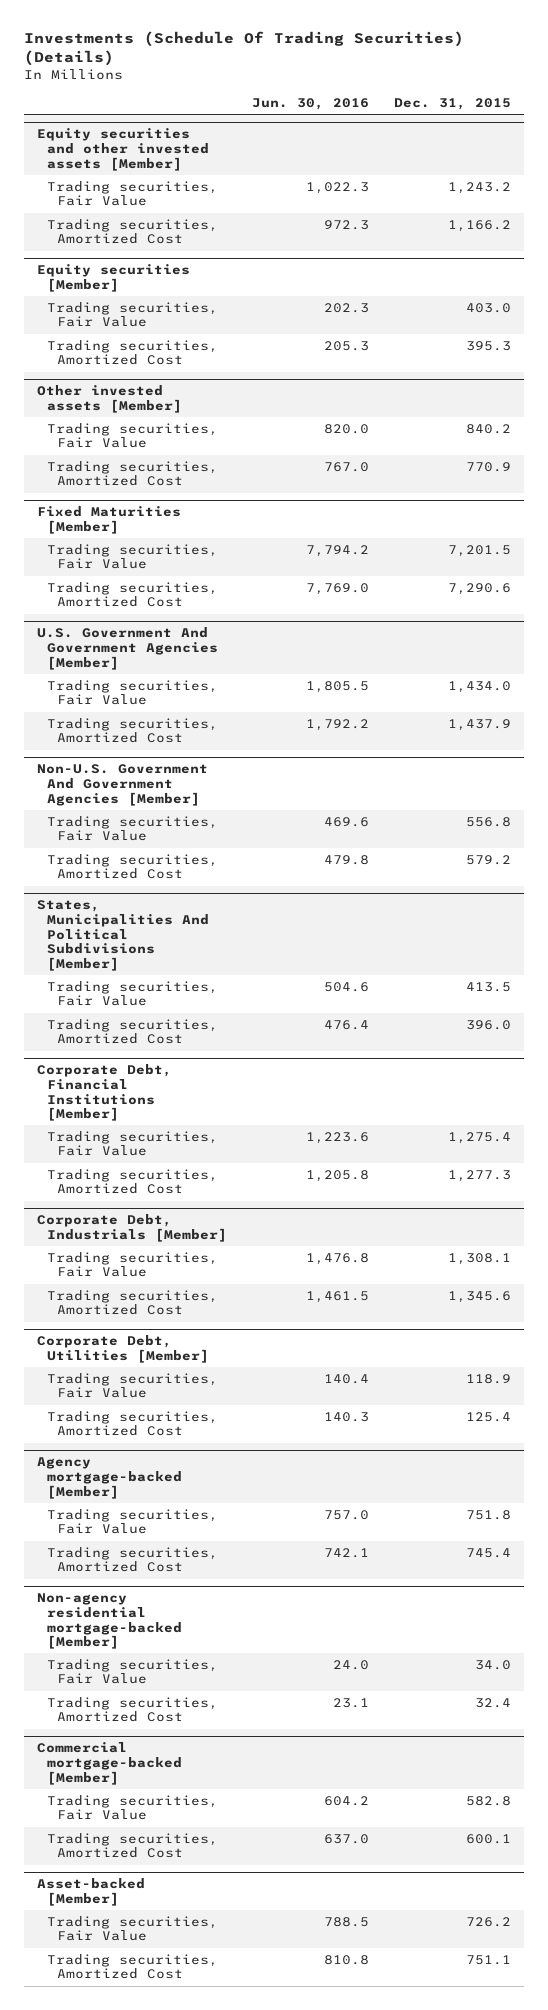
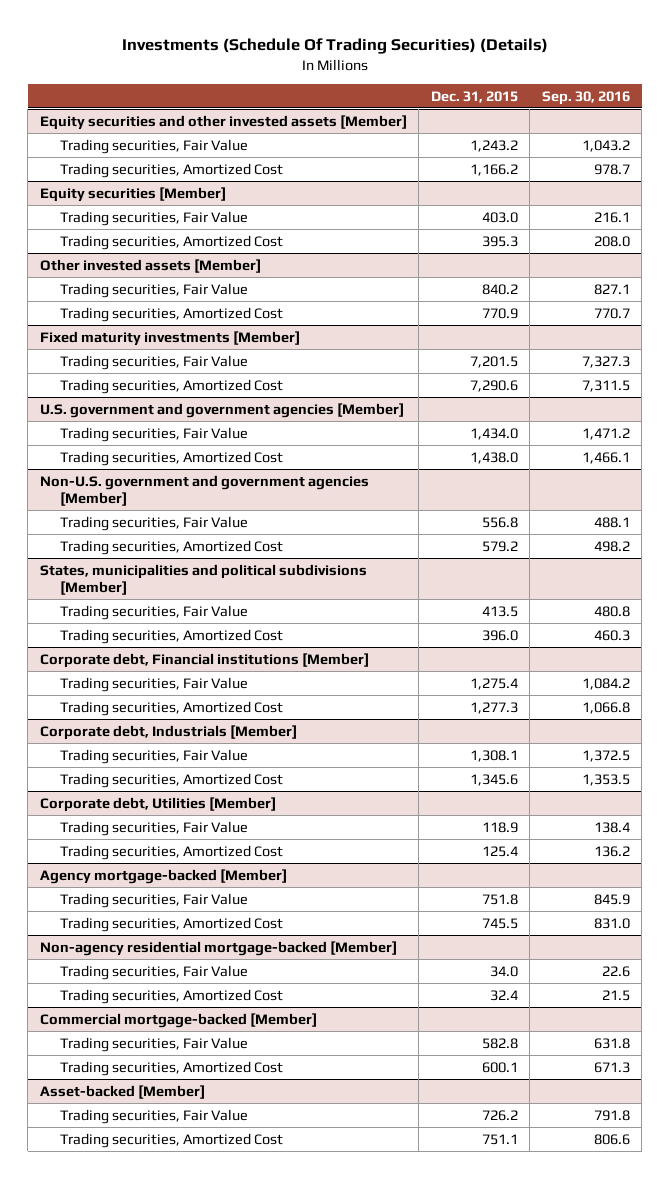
[251,98,369,111] Jun. 30, 2016 -> none
none -> [541,90,630,105] Sep. 30, 2016
[36,506,181,534] Fixed Maturities [Member] -> [39,330,300,346] Fixed maturity investments [Member]
[36,627,218,670] U.S. Government And Government Agencies [Member] -> [39,402,404,418] U.S. government and government agencies [Member]
[448,718,512,731] 1,437.9 -> [469,451,518,464] 1,438.0
[36,764,208,806] Non-U.S. Government And Government Agencies [Member] -> [39,474,369,507] Non-U.S. government and government agencies [Member]
[36,900,209,971] States, Municipalities And Political Subdivisions [Member] -> [39,563,367,596] States, municipalities and political subdivisions [Member]
[36,1064,172,1122] Corporate Debt, Financial Institutions [Member] -> [39,652,369,668] Corporate debt, Financial institutions [Member]
[36,1214,227,1242] Corporate Debt, Industrials [Member] -> [39,724,297,740] Corporate debt, Industrials [Member]
[36,1335,209,1363] Corporate Debt, Utilities [Member] -> [39,796,276,812] Corporate debt, Utilities [Member]
[466,1547,512,1558] 745.4 -> [481,917,518,929] 745.5

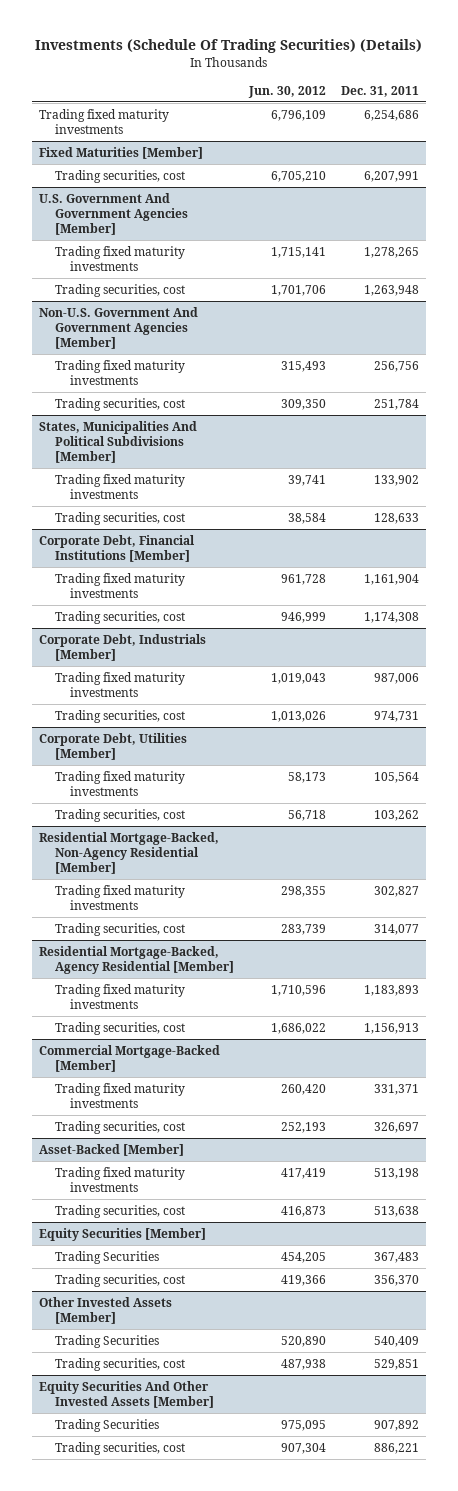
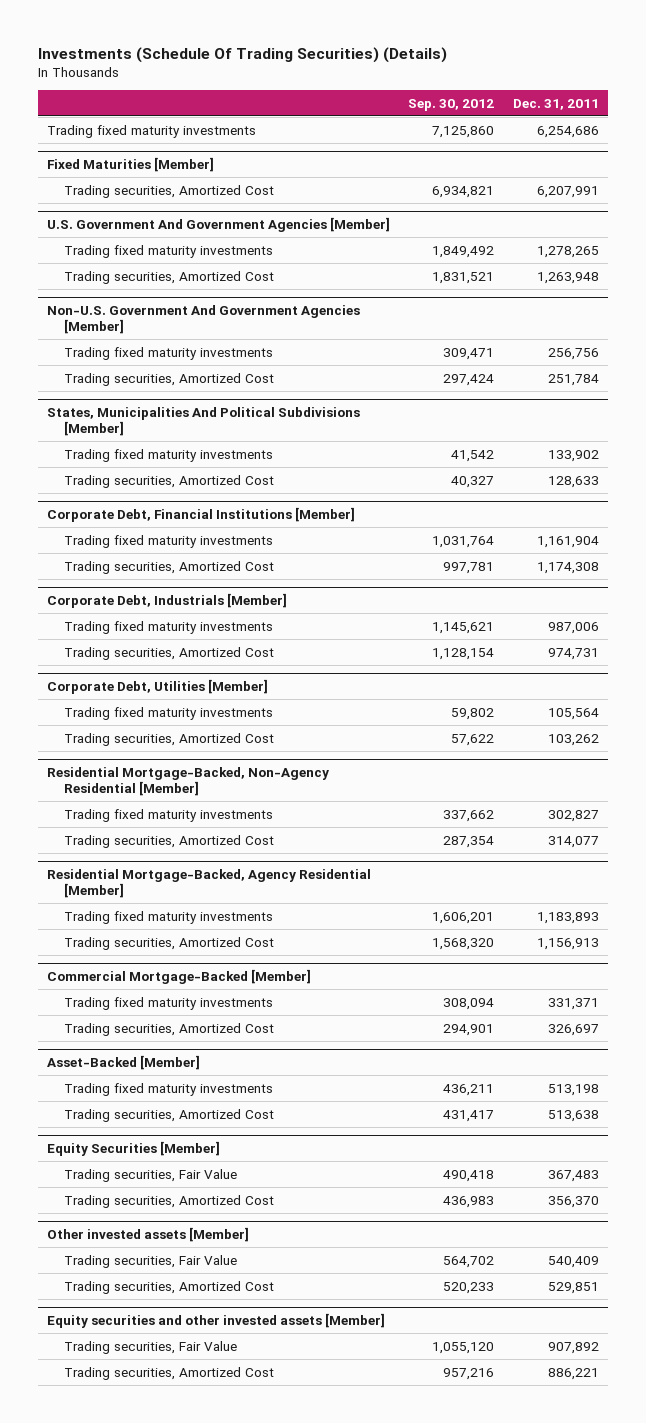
[247,85,326,98] Jun. 30, 2012 -> none
none -> [408,98,495,111] Sep. 30, 2012
[54,169,185,183] Trading securities, cost -> [63,184,274,198] Trading securities, Amortized Cost
[54,283,185,297] Trading securities, cost -> [63,270,274,284] Trading securities, Amortized Cost
[54,397,185,411] Trading securities, cost -> [63,372,274,386] Trading securities, Amortized Cost
[54,511,185,525] Trading securities, cost -> [63,474,274,488] Trading securities, Amortized Cost
[54,610,185,624] Trading securities, cost -> [63,560,274,574] Trading securities, Amortized Cost
[54,709,185,723] Trading securities, cost -> [63,646,274,660] Trading securities, Amortized Cost
[54,808,185,822] Trading securities, cost -> [63,732,274,746] Trading securities, Amortized Cost
[54,922,185,936] Trading securities, cost -> [63,834,274,848] Trading securities, Amortized Cost
[54,1021,185,1035] Trading securities, cost -> [63,936,274,950] Trading securities, Amortized Cost
[54,1120,185,1134] Trading securities, cost -> [63,1022,274,1036] Trading securities, Amortized Cost
[54,1204,185,1218] Trading securities, cost -> [63,1108,274,1122] Trading securities, Amortized Cost
[54,1250,159,1264] Trading Securities -> [63,1168,237,1182] Trading securities, Fair Value
[54,1273,185,1287] Trading securities, cost -> [63,1194,274,1208] Trading securities, Amortized Cost
[39,1296,173,1324] Other Invested Assets [Member] -> [46,1226,249,1242] Other invested assets [Member]
[54,1334,159,1348] Trading Securities -> [63,1254,237,1268] Trading securities, Fair Value
[54,1357,185,1371] Trading securities, cost -> [63,1280,274,1294] Trading securities, Amortized Cost
[39,1380,214,1408] Equity Securities And Other Invested Assets [Member] -> [46,1312,385,1328] Equity securities and other invested assets [Member]
[54,1418,159,1432] Trading Securities -> [63,1340,237,1354] Trading securities, Fair Value
[54,1441,185,1455] Trading securities, cost -> [63,1366,274,1380] Trading securities, Amortized Cost

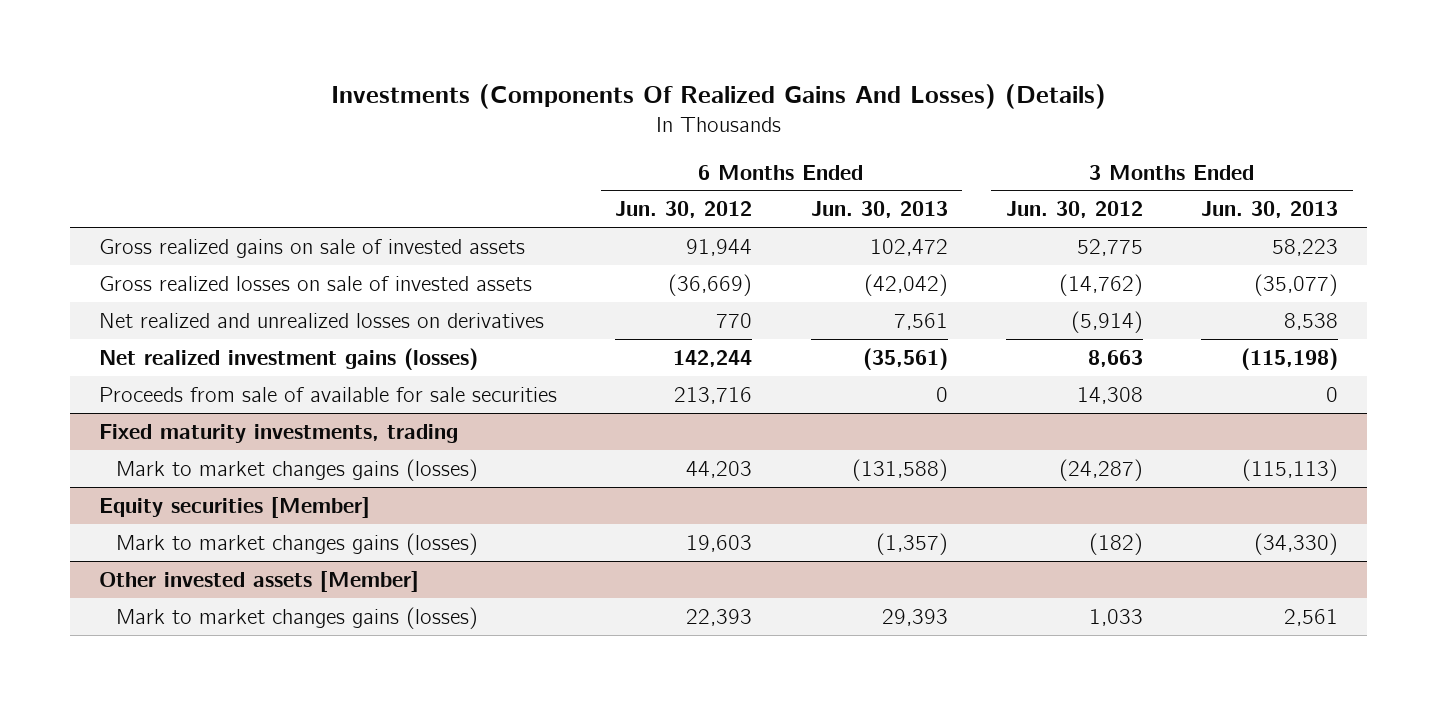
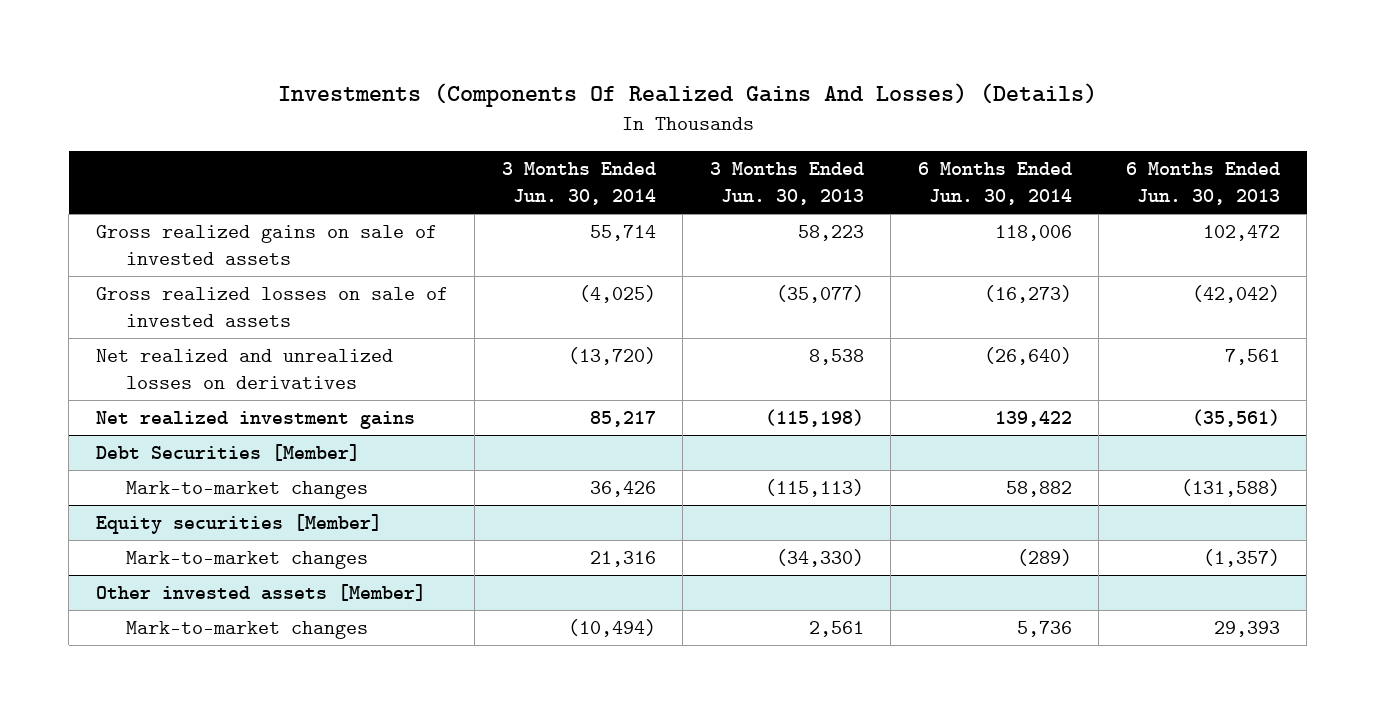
[615,201,753,219] Jun. 30, 2012 -> none
[1005,201,1143,219] Jun. 30, 2012 -> none
none -> [501,162,656,206] 3 Months Ended Jun. 30, 2014
none -> [917,162,1072,206] 6 Months Ended Jun. 30, 2014
[99,386,558,402] Proceeds from sale of available for sale securities -> none
[99,423,459,443] Fixed maturity investments, trading -> none
[99,347,479,370] Net realized investment gains (losses) -> [95,411,415,430] Net realized investment gains
none -> [95,444,360,462] Debt Securities [Member]
[115,458,478,481] Mark to market changes gains (losses) -> [125,481,368,500] Mark-to-market changes
[115,532,478,555] Mark to market changes gains (losses) -> [125,551,368,570] Mark-to-market changes
[115,606,478,629] Mark to market changes gains (losses) -> [125,621,368,640] Mark-to-market changes

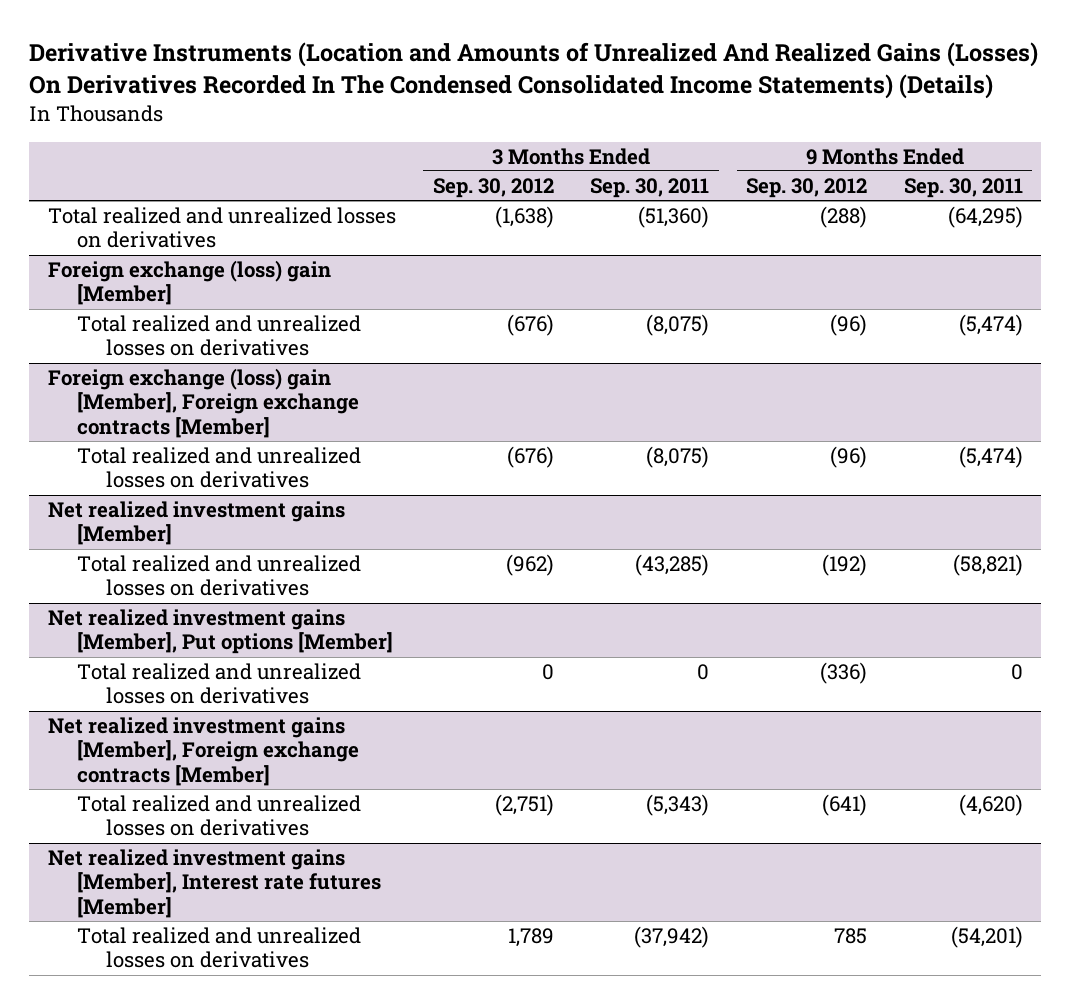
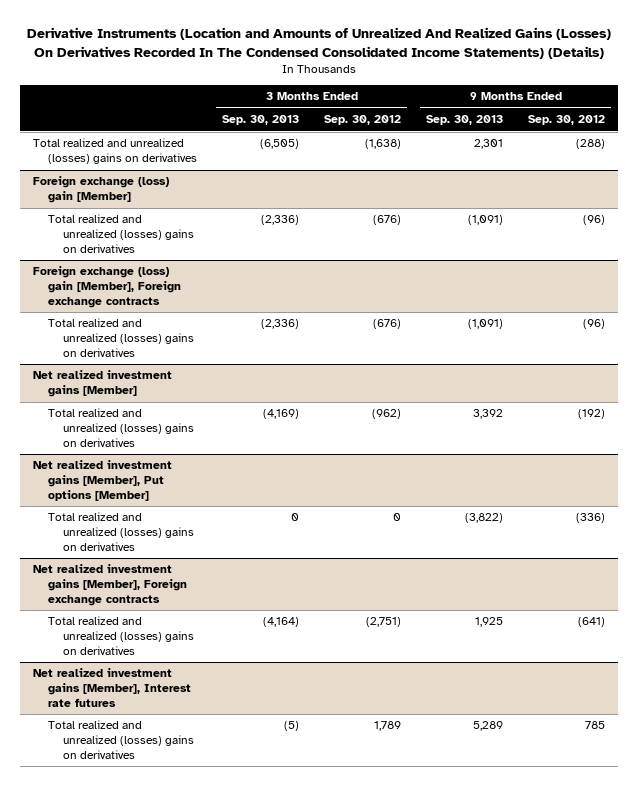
[590,177,710,198] Sep. 30, 2011 -> none
[904,177,1024,198] Sep. 30, 2011 -> none
none -> [222,115,300,126] Sep. 30, 2013
none -> [426,115,504,126] Sep. 30, 2013
[47,207,396,249] Total realized and unrealized losses on derivatives -> [32,138,198,165] Total realized and unrealized (losses) gains on derivatives
[77,315,362,357] Total realized and unrealized losses on derivatives -> [48,214,195,253] Total realized and unrealized (losses) gains on derivatives
[47,368,360,438] Foreign exchange (loss) gain [Member], Foreign exchange contracts [Member] -> [32,266,182,308] Foreign exchange (loss) gain [Member], Foreign exchange contracts
[77,447,362,489] Total realized and unrealized losses on derivatives -> [48,318,195,357] Total realized and unrealized (losses) gains on derivatives
[77,555,362,597] Total realized and unrealized losses on derivatives -> [48,408,195,447] Total realized and unrealized (losses) gains on derivatives
[77,663,362,705] Total realized and unrealized losses on derivatives -> [48,512,195,551] Total realized and unrealized (losses) gains on derivatives
[47,717,360,786] Net realized investment gains [Member], Foreign exchange contracts [Member] -> [32,564,188,606] Net realized investment gains [Member], Foreign exchange contracts
[77,795,362,837] Total realized and unrealized losses on derivatives -> [48,616,195,655] Total realized and unrealized (losses) gains on derivatives
[47,849,382,918] Net realized investment gains [Member], Interest rate futures [Member] -> [32,668,192,707] Net realized investment gains [Member], Interest rate futures
[77,927,362,969] Total realized and unrealized losses on derivatives -> [48,720,195,759] Total realized and unrealized (losses) gains on derivatives

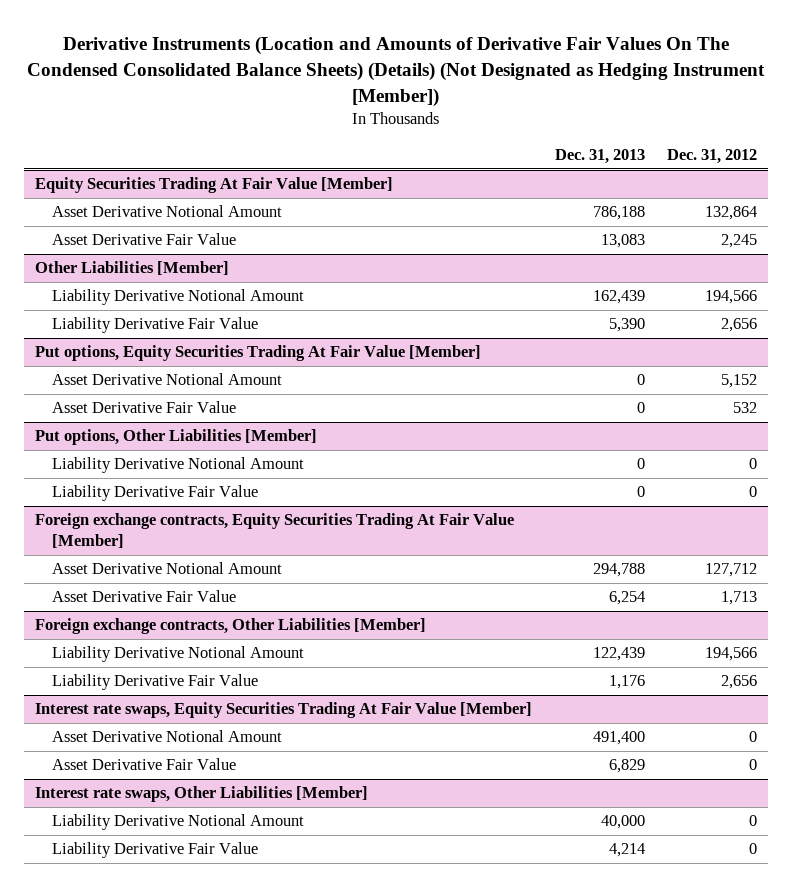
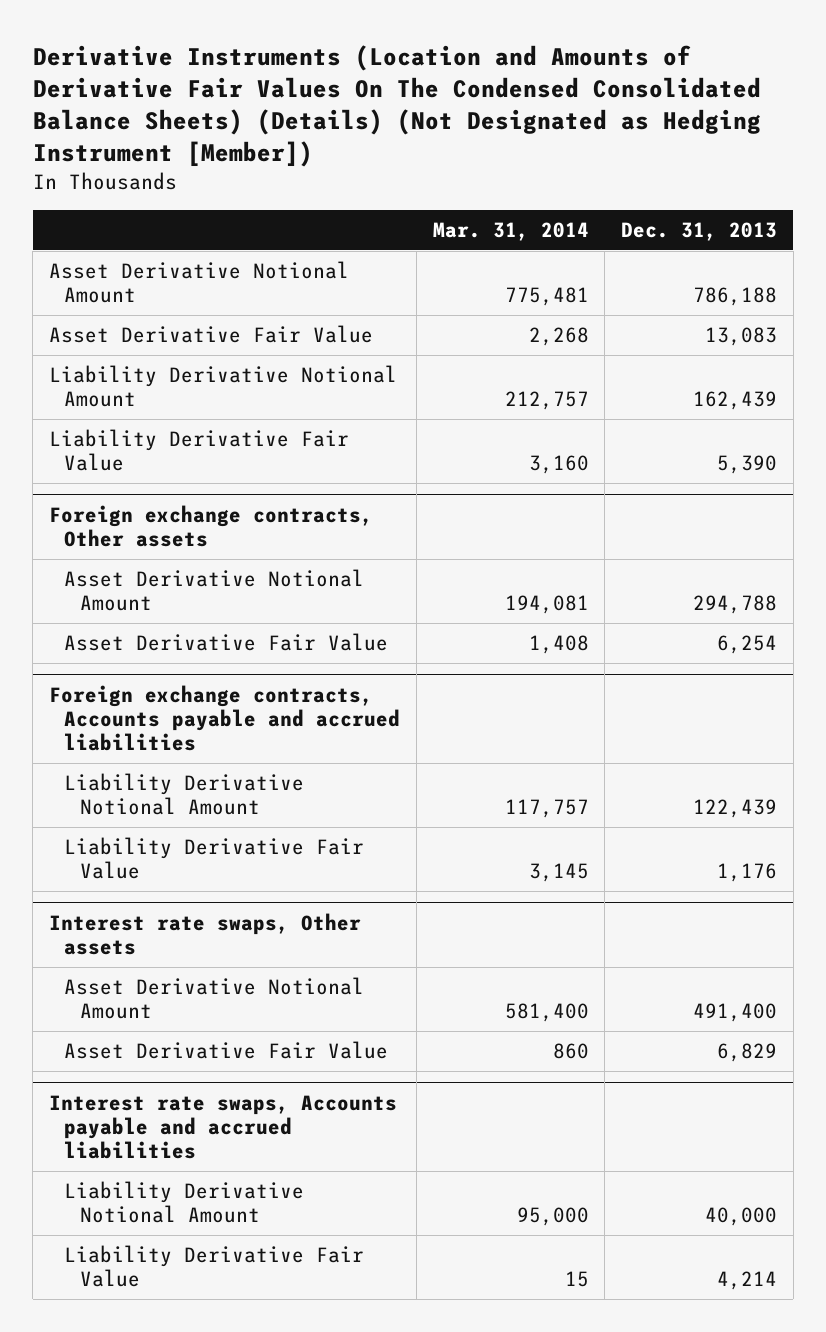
[666,149,757,165] Dec. 31, 2012 -> none
none -> [432,222,589,242] Mar. 31, 2014
[35,177,394,194] Equity Securities Trading At Fair Value [Member] -> none
[35,261,230,276] Other Liabilities [Member] -> none
[35,345,482,362] Put options, Equity Securities Trading At Fair Value [Member] -> none
[51,373,282,386] Asset Derivative Notional Amount -> none
[51,401,236,414] Asset Derivative Fair Value -> none
[35,429,318,446] Put options, Other Liabilities [Member] -> none
[51,457,304,474] Liability Derivative Notional Amount -> none
[51,485,258,502] Liability Derivative Fair Value -> none
[35,513,515,549] Foreign exchange contracts, Equity Securities Trading At Fair Value [Member] -> none
none -> [48,505,373,548] Foreign exchange contracts, Other assets
[35,618,427,635] Foreign exchange contracts, Other Liabilities [Member] -> none
none -> [48,685,401,752] Foreign exchange contracts, Accounts payable and accrued liabilities
[35,702,533,719] Interest rate swaps, Equity Securities Trading At Fair Value [Member] -> none
none -> [48,913,361,956] Interest rate swaps, Other assets
[35,786,369,803] Interest rate swaps, Other Liabilities [Member] -> none
none -> [48,1095,397,1160] Interest rate swaps, Accounts payable and accrued liabilities

